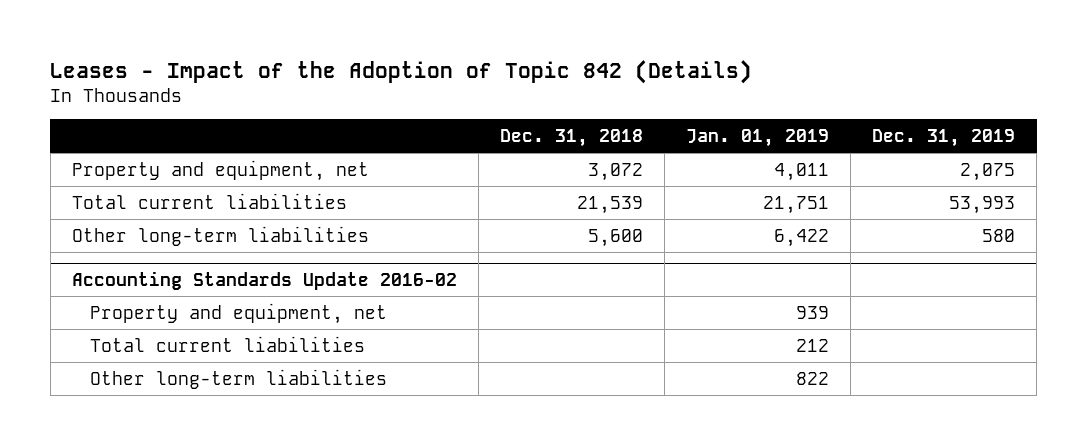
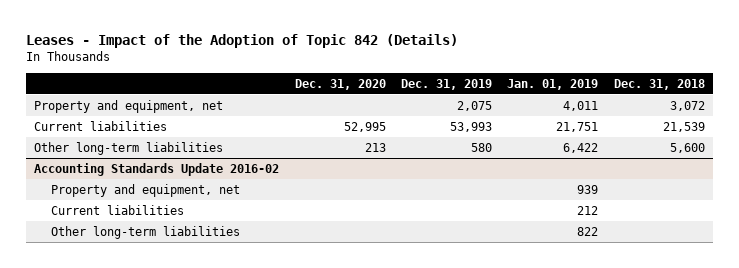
none -> [294,78,386,90] Dec. 31, 2020
[71,192,347,209] Total current liabilities -> [34,120,168,131] Current liabilities
[89,335,365,352] Total current liabilities -> [51,204,185,215] Current liabilities

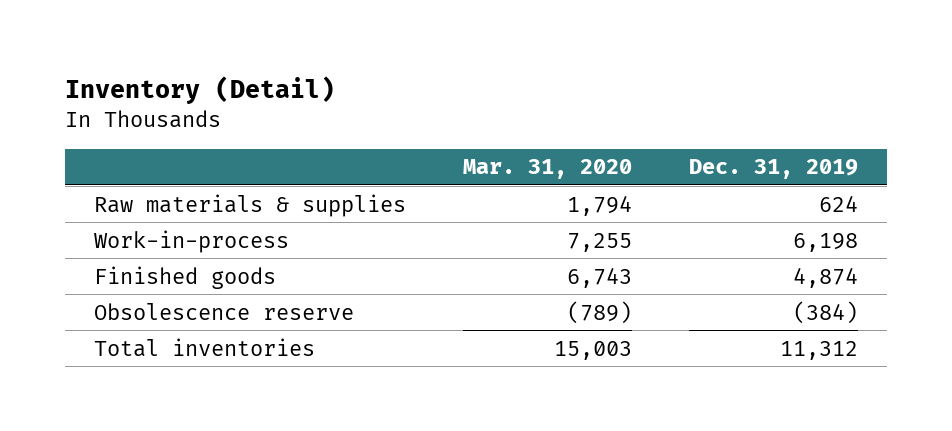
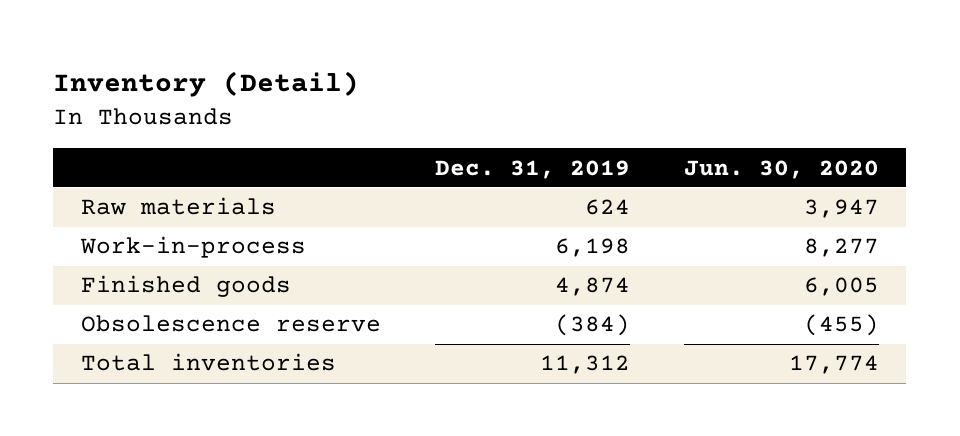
[462,159,632,180] Mar. 31, 2020 -> none
none -> [684,159,880,179] Jun. 30, 2020
[93,193,406,217] Raw materials & supplies -> [80,197,276,216] Raw materials

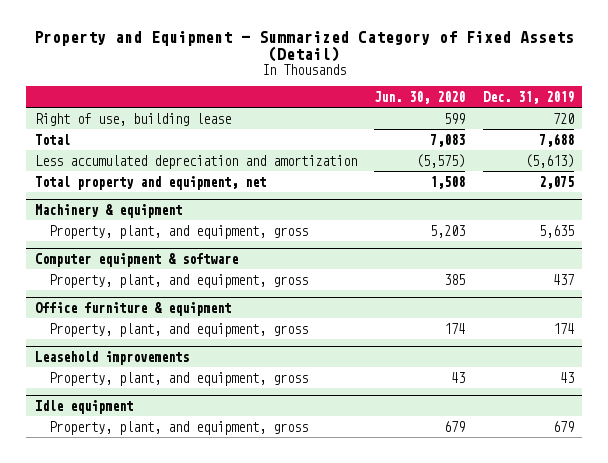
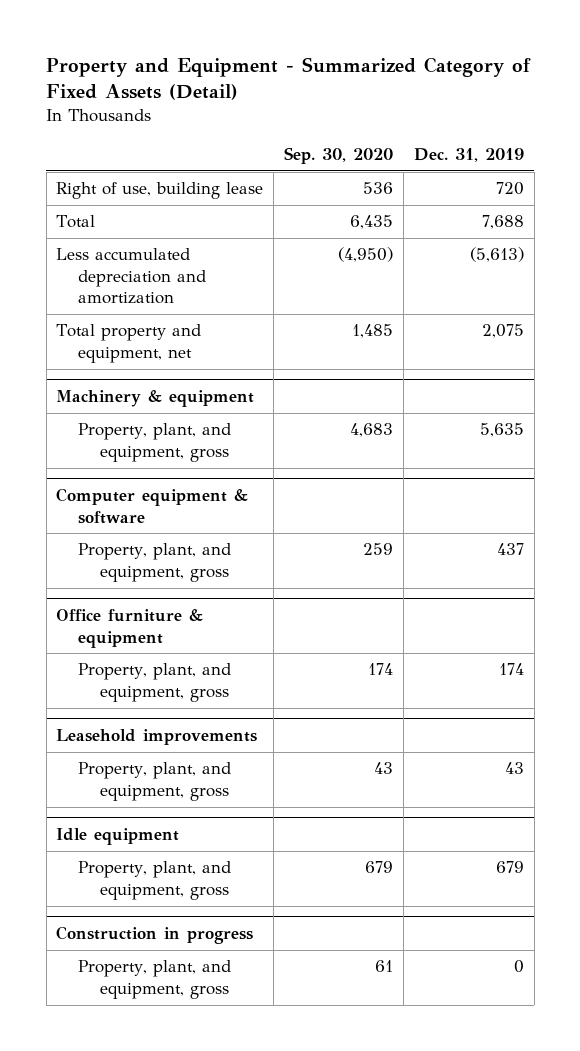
[374,90,466,104] Jun. 30, 2020 -> none
none -> [284,147,394,165] Sep. 30, 2020
none -> [56,926,254,945] Construction in progress
none -> [78,960,232,999] Property, plant, and equipment, gross

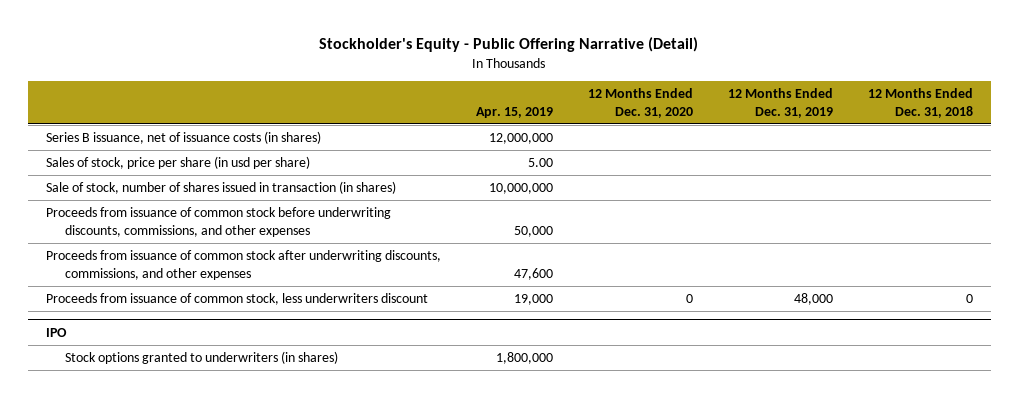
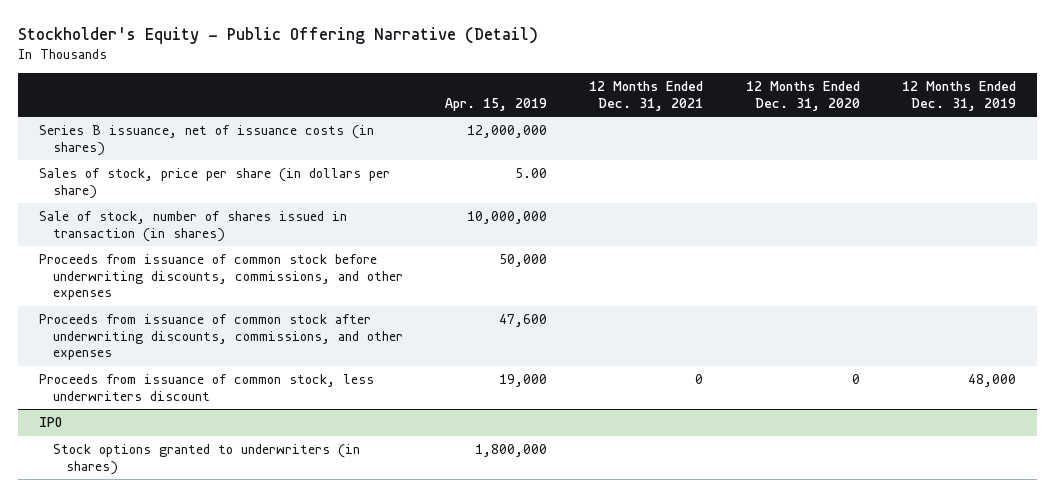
[868,88,974,118] 12 Months Ended Dec. 31, 2018 -> none
none -> [589,81,704,111] 12 Months Ended Dec. 31, 2021
[45,156,310,170] Sales of stock, price per share (in usd per share) -> [39,168,391,199] Sales of stock, price per share (in dollars per share)

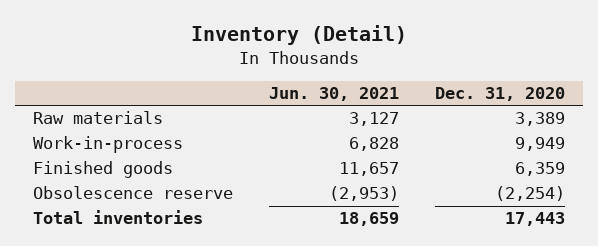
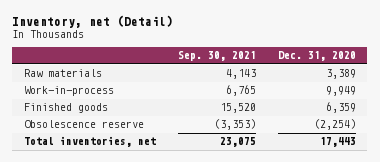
[190,25,407,46] Inventory (Detail) -> [12,15,174,29] Inventory, net (Detail)
[268,87,399,102] Jun. 30, 2021 -> none
none -> [177,51,256,62] Sep. 30, 2021
[33,210,204,225] Total inventories -> [23,136,156,148] Total inventories, net

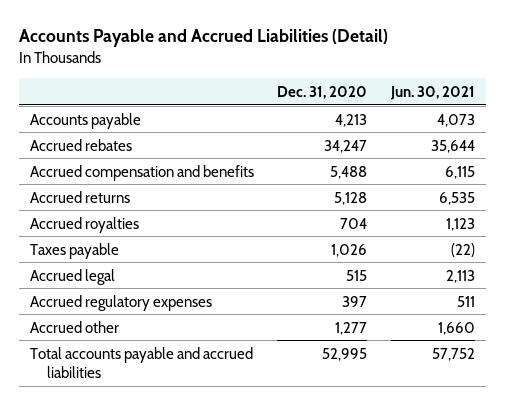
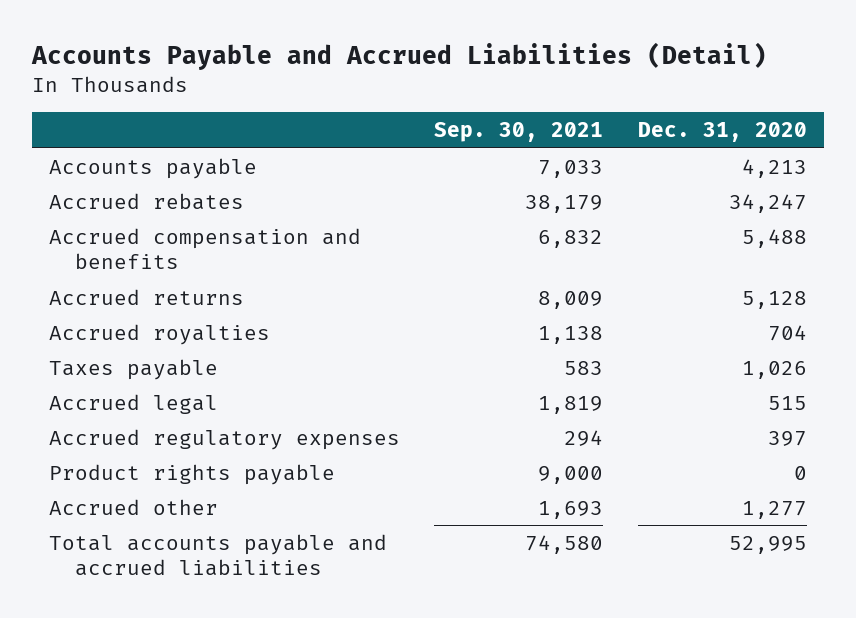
[389,85,475,100] Jun. 30, 2021 -> none
none -> [434,122,604,143] Sep. 30, 2021
none -> [48,463,335,485] Product rights payable

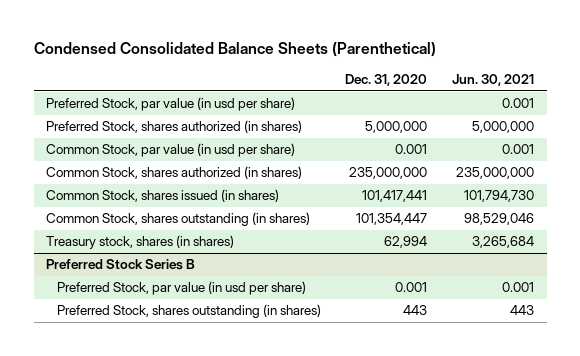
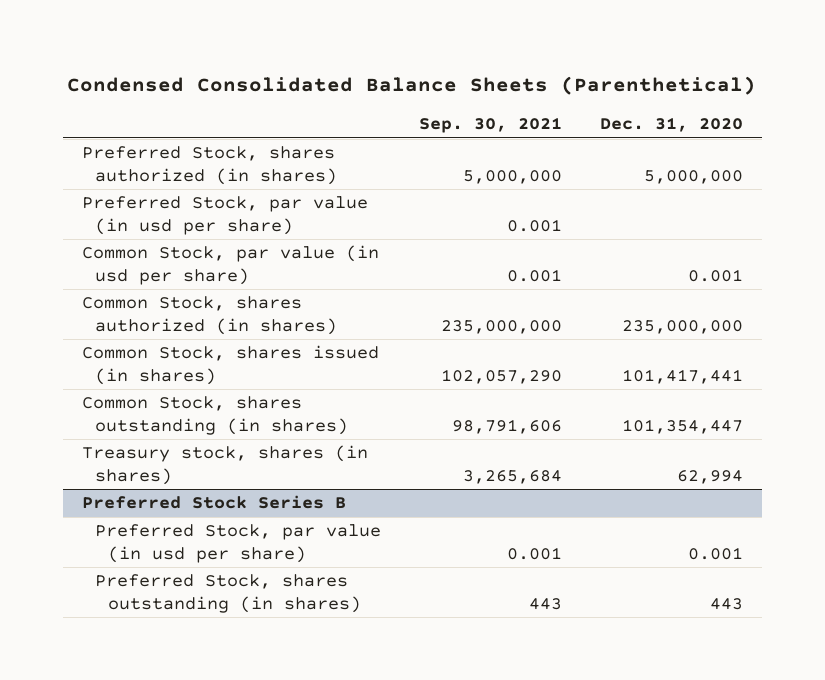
[452,74,535,87] Jun. 30, 2021 -> none
none -> [419,117,563,134] Sep. 30, 2021
[45,97,295,112] Preferred Stock, par value (in usd per share) -> [81,196,368,235] Preferred Stock, par value (in usd per share)

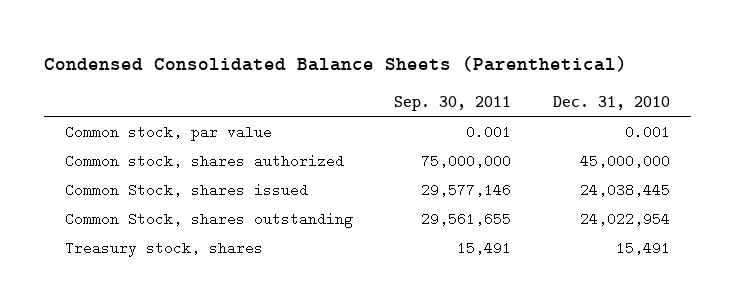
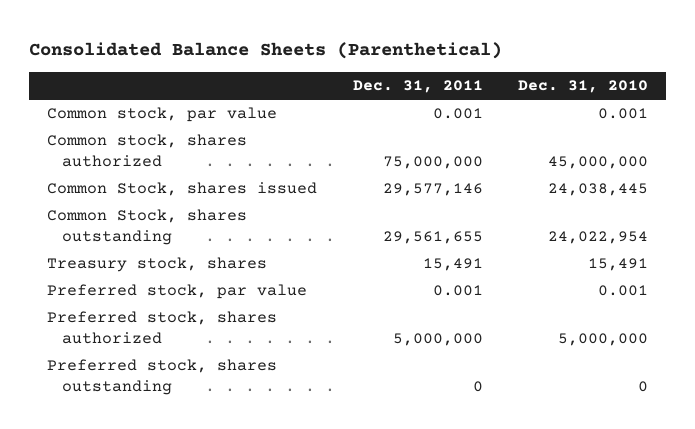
[43,56,627,73] Condensed Consolidated Balance Sheets (Parenthetical) -> [29,42,503,60] Consolidated Balance Sheets (Parenthetical)
[394,95,512,111] Sep. 30, 2011 -> none
none -> [352,80,483,94] Dec. 31, 2011
none -> [47,284,308,300] Preferred stock, par value
none -> [47,311,278,344] Preferred stock, shares authorized
none -> [47,359,278,395] Preferred stock, shares outstanding

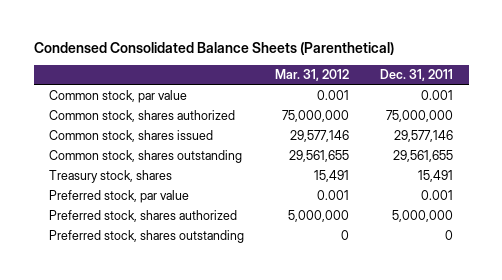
[29,42,503,60] Consolidated Balance Sheets (Parenthetical) -> [33,41,394,55] Condensed Consolidated Balance Sheets (Parenthetical)
[518,80,649,94] Dec. 31, 2010 -> none
none -> [275,69,350,82] Mar. 31, 2012
[47,182,318,197] Common Stock, shares issued -> [49,130,214,143] Common stock, shares issued
[47,209,248,245] Common Stock, shares outstanding -> [49,150,243,164] Common stock, shares outstanding

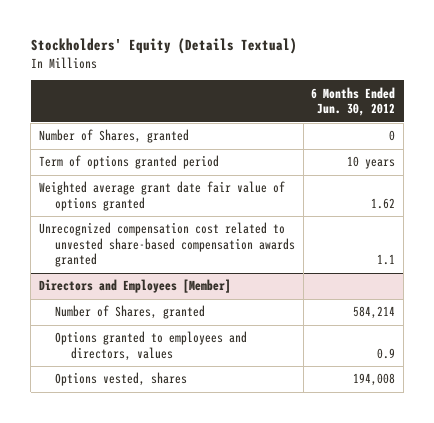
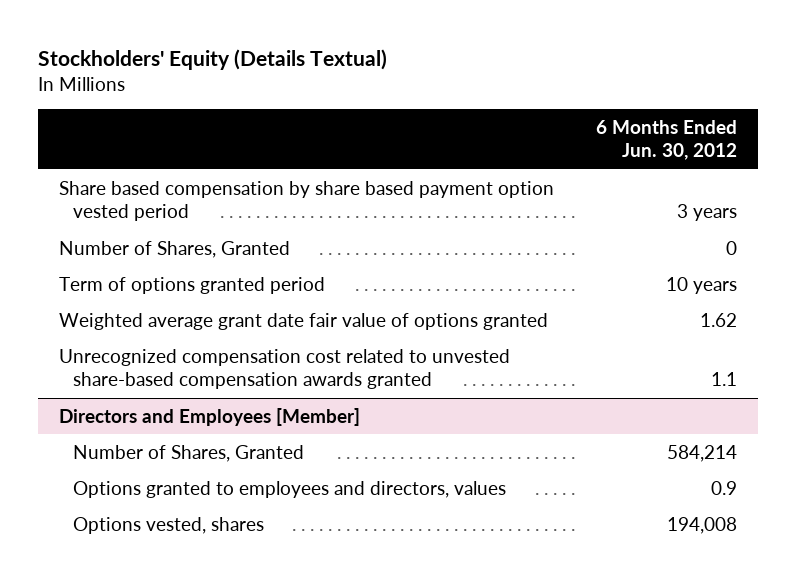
none -> [58,180,554,222] Share based compensation by share based payment option vested period
[38,129,189,144] Number of Shares, granted -> [58,240,290,258] Number of Shares, Granted
[54,305,205,320] Number of Shares, granted -> [73,444,305,462] Number of Shares, Granted

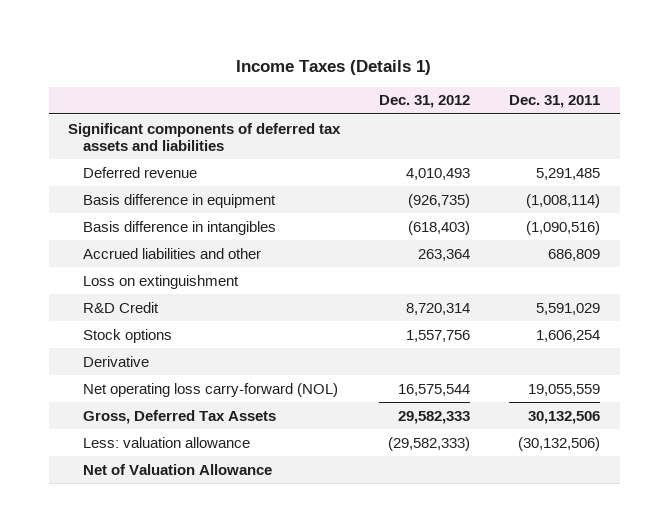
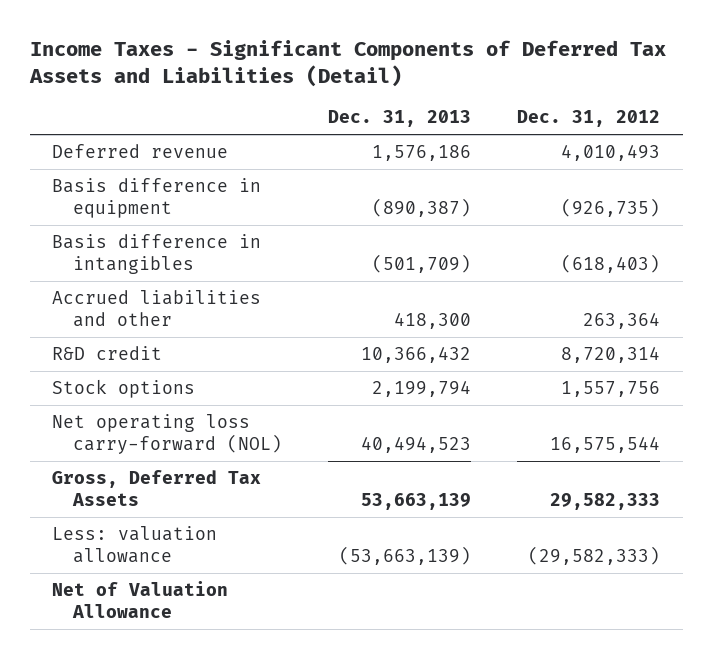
[236,59,432,75] Income Taxes (Details 1) -> [28,40,666,88] Income Taxes - Significant Components of Deferred Tax Assets and Liabilities (Detail)
[509,95,601,109] Dec. 31, 2011 -> none
none -> [327,110,471,128] Dec. 31, 2013
[68,122,342,151] Significant components of deferred tax assets and liabilities -> none
[82,274,239,289] Loss on extinguishment -> none
[82,301,159,313] R&D Credit -> [52,345,163,360] R&D credit
[82,355,149,367] Derivative -> none

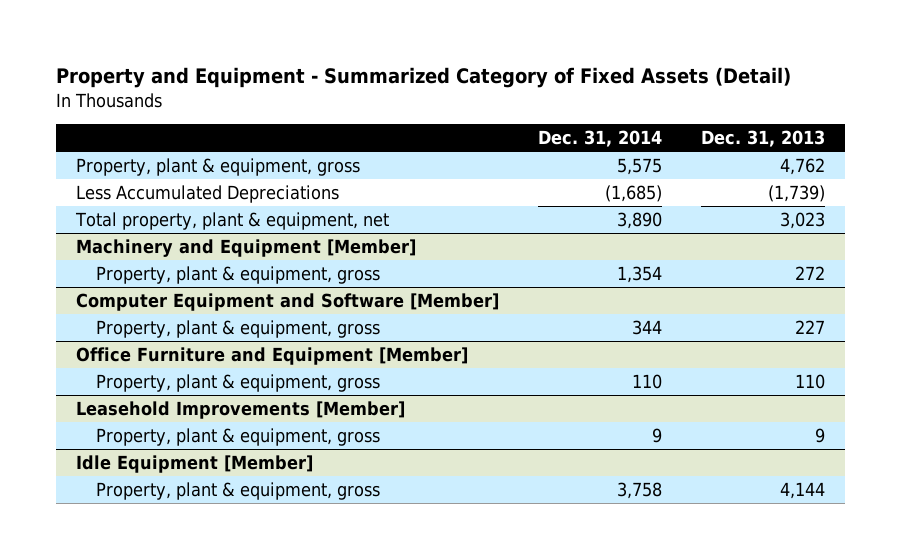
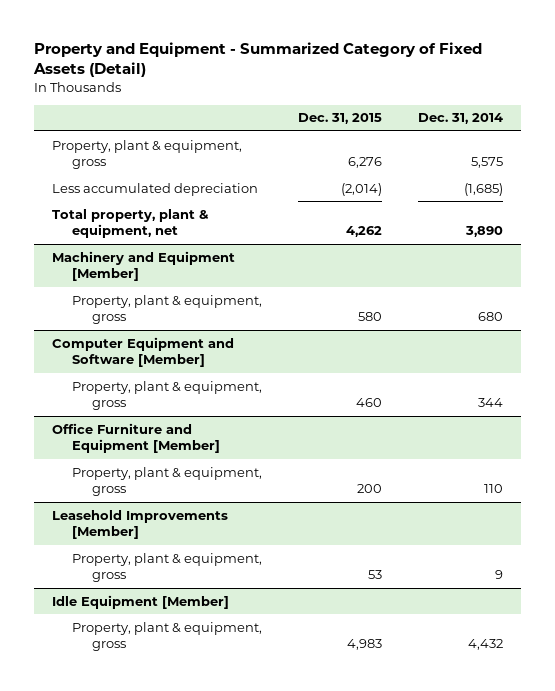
[701,130,826,148] Dec. 31, 2013 -> none
none -> [298,113,383,125] Dec. 31, 2015
[75,184,339,203] Less Accumulated Depreciations -> [51,182,258,196] Less accumulated depreciation
[616,265,662,283] 1,354 -> [478,312,504,322] 680
[616,481,662,499] 3,758 -> [468,639,504,651] 4,432

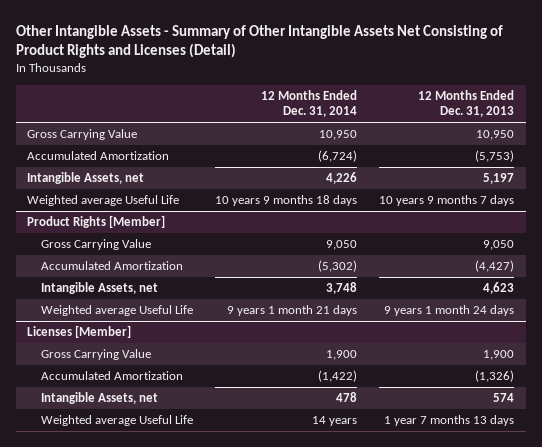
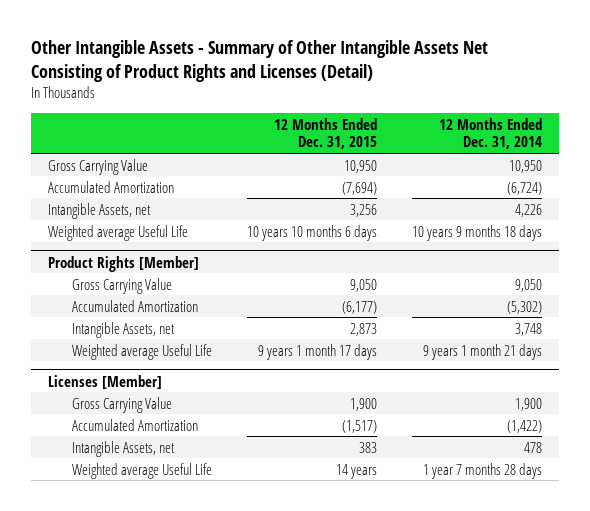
[418,90,515,118] 12 Months Ended Dec. 31, 2013 -> none
none -> [273,117,377,150] 12 Months Ended Dec. 31, 2015
[312,416,358,427] 14 years -> [422,462,542,479] 1 year 7 months 28 days

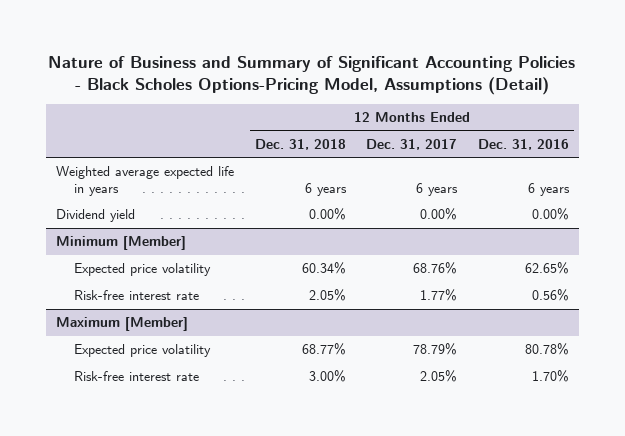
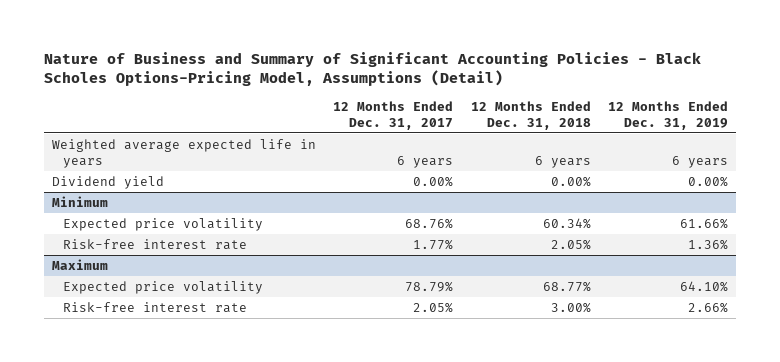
[477,139,569,151] Dec. 31, 2016 -> none
none -> [607,100,728,131] 12 Months Ended Dec. 31, 2019
[56,236,187,251] Minimum [Member] -> [52,195,109,207] Minimum
[56,317,189,332] Maximum [Member] -> [52,258,109,270] Maximum

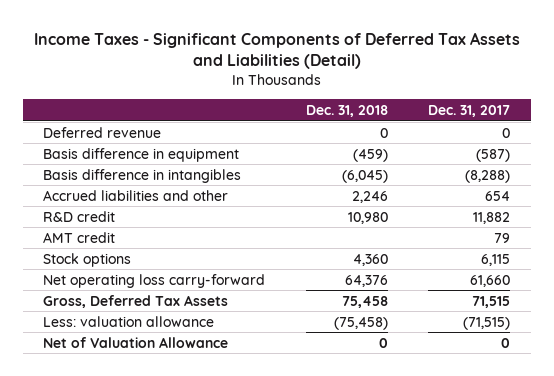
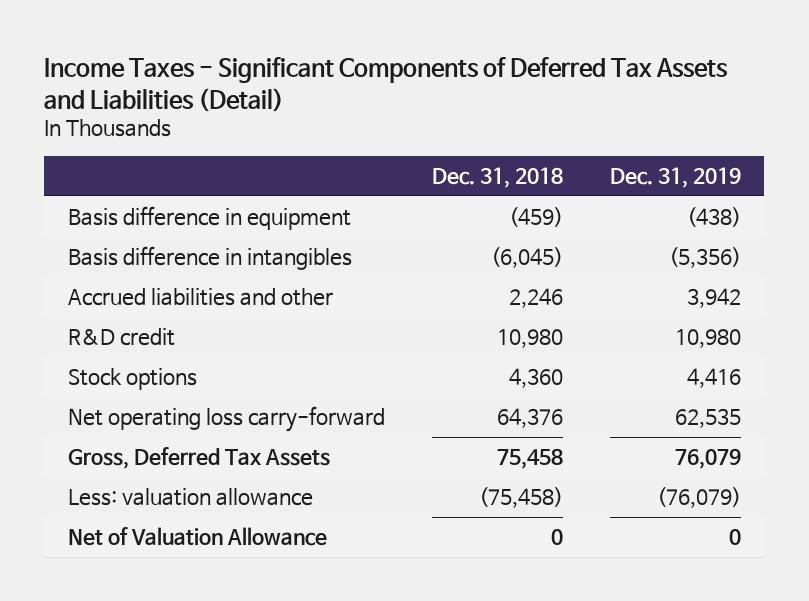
[428,105,511,118] Dec. 31, 2017 -> none
none -> [609,167,741,189] Dec. 31, 2019
[43,126,162,138] Deferred revenue -> none
[43,231,116,243] AMT credit -> none

